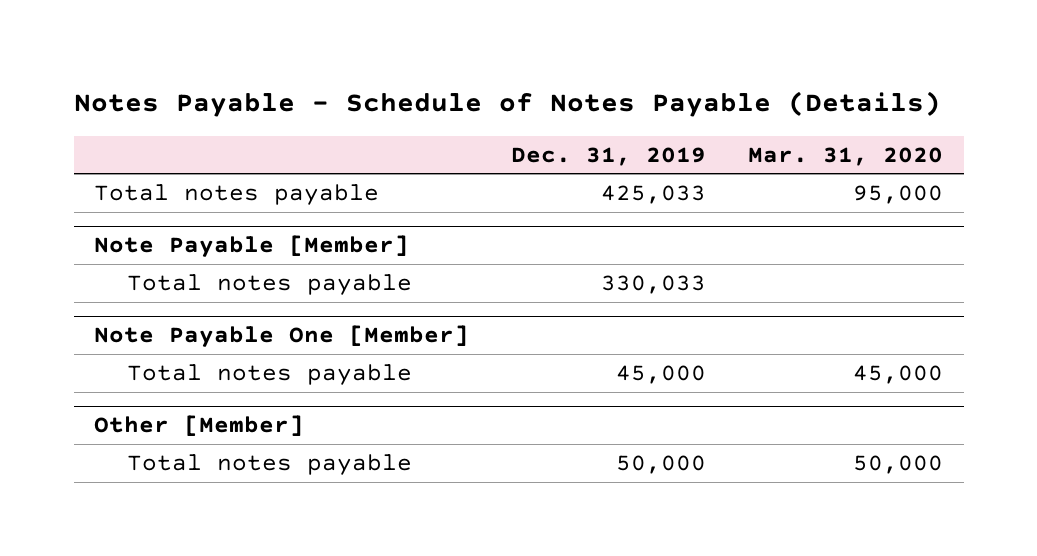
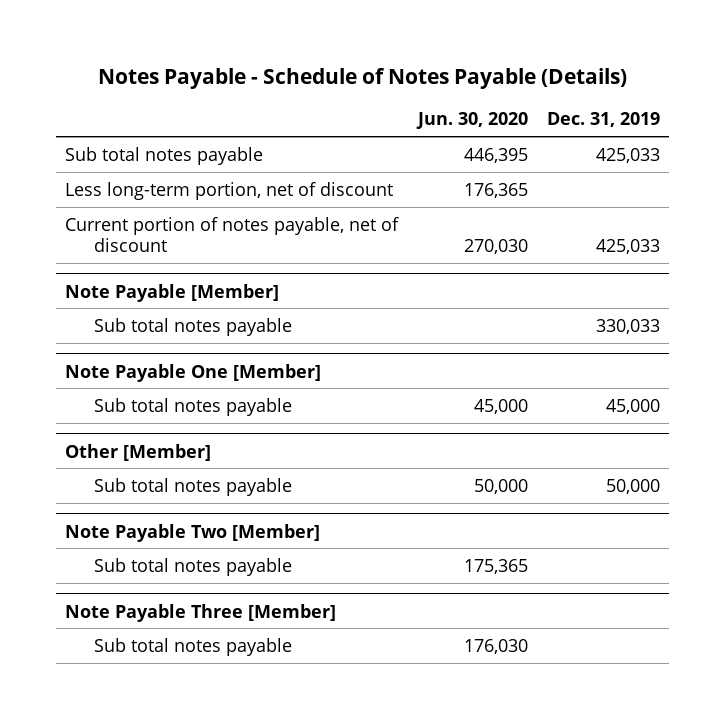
[748,146,944,166] Mar. 31, 2020 -> none
none -> [415,112,528,130] Jun. 30, 2020
[94,183,380,205] Total notes payable -> [65,146,264,165] Sub total notes payable
none -> [65,181,394,200] Less long-term portion, net of discount
none -> [65,216,400,253] Current portion of notes payable, net of discount
[126,273,412,295] Total notes payable -> [93,317,292,336] Sub total notes payable
[126,363,412,385] Total notes payable -> [93,397,292,416] Sub total notes payable
[126,453,412,475] Total notes payable -> [93,477,292,496] Sub total notes payable
none -> [65,523,321,542] Note Payable Two [Member]
none -> [93,557,292,576] Sub total notes payable
none -> [65,603,337,622] Note Payable Three [Member]
none -> [93,637,292,656] Sub total notes payable

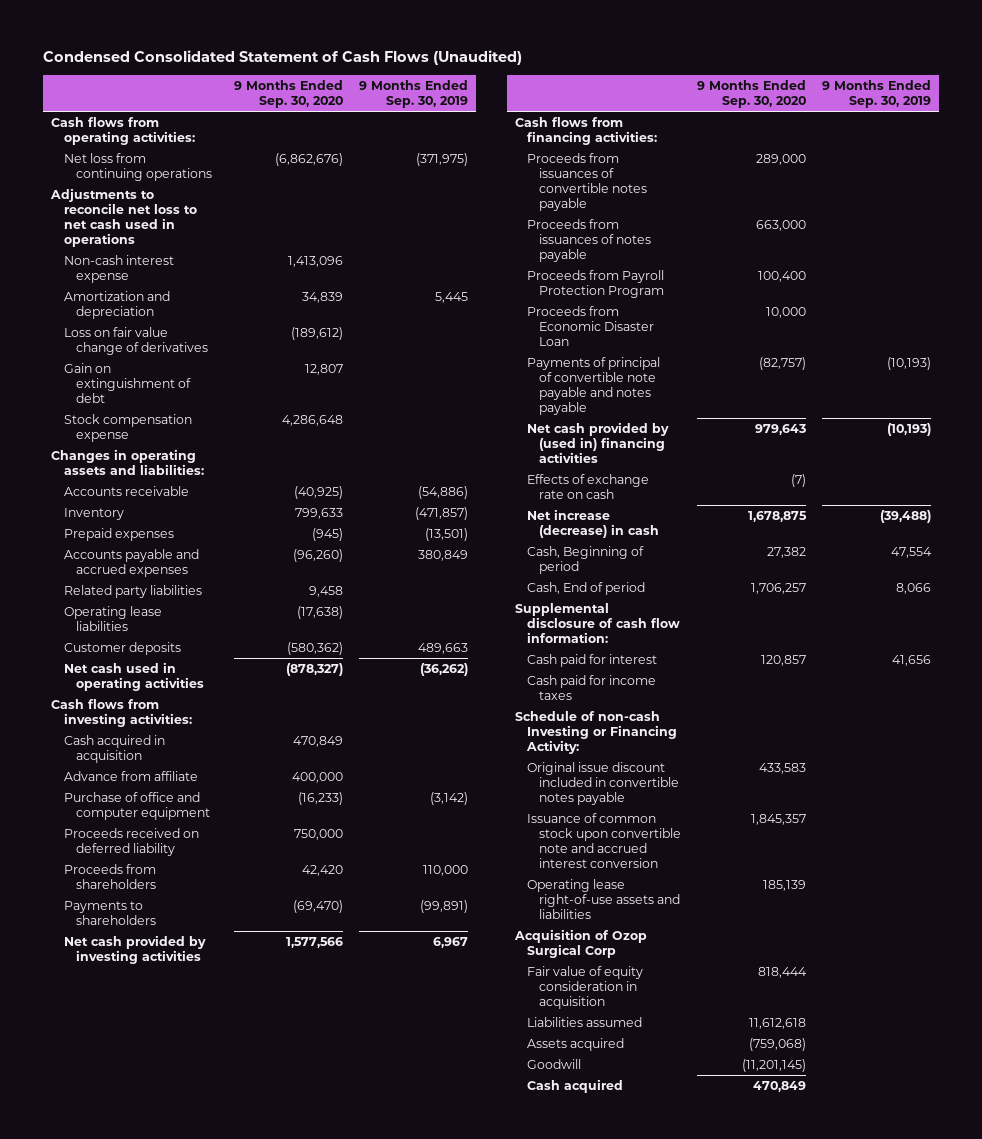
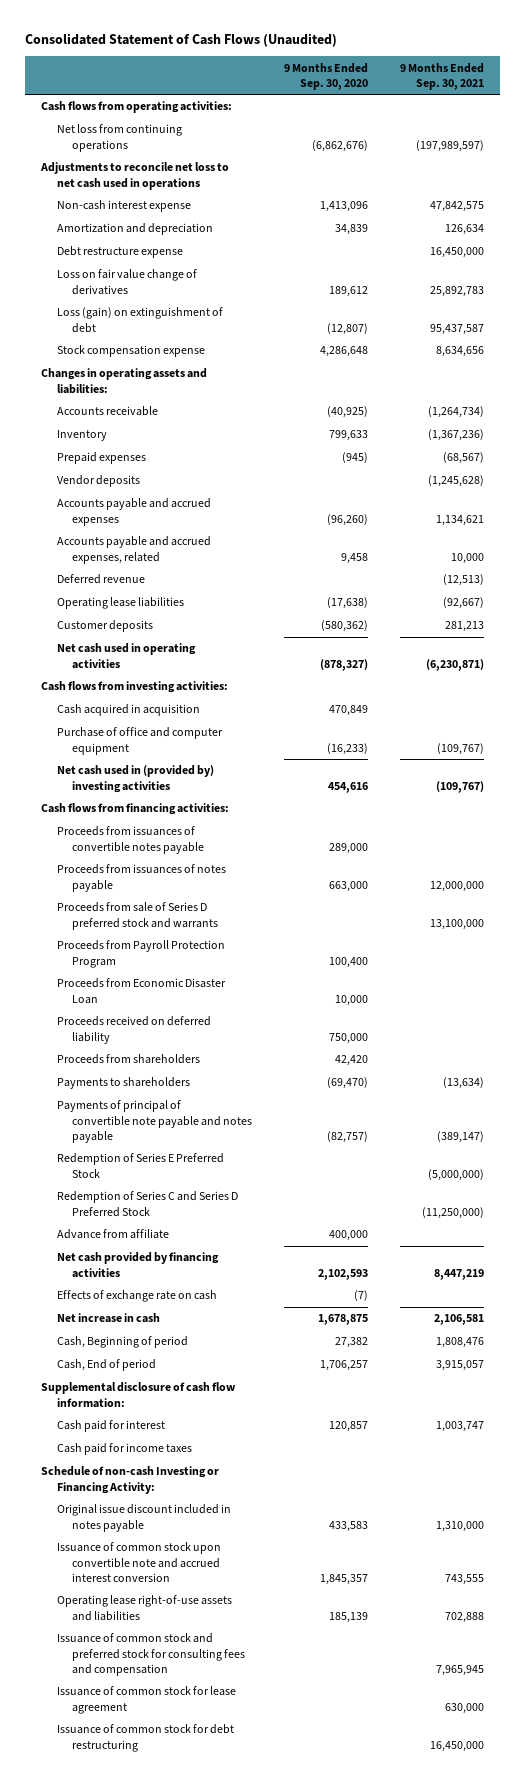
[43,50,523,66] Condensed Consolidated Statement of Cash Flows (Unaudited) -> [25,32,338,47] Consolidated Statement of Cash Flows (Unaudited)
[358,79,468,108] 9 Months Ended Sep. 30, 2019 -> none
none -> [400,62,485,90] 9 Months Ended Sep. 30, 2021
none -> [56,246,183,259] Debt restructure expense
[290,326,343,340] (189,612) -> [329,285,369,297] 189,612
[63,362,192,404] Gain on extinguishment of debt -> [56,307,223,333] Loss (gain) on extinguishment of debt
[304,363,343,375] 12,807 -> [327,322,369,335] (12,807)
none -> [56,475,140,488] Vendor deposits
[63,584,202,598] Related party liabilities -> [56,536,211,564] Accounts payable and accrued expenses, related
none -> [56,574,145,585] Deferred revenue
[63,934,206,965] Net cash provided by investing activities -> [56,765,214,793] Net cash used in (provided by) investing activities
[285,936,343,948] 1,577,566 -> [328,781,369,793] 454,616
none -> [56,902,219,930] Proceeds from sale of Series D preferred stock and warrants
[63,827,199,857] Proceeds received on deferred liability -> [56,1016,211,1044] Proceeds received on deferred liability
[63,863,157,890] Proceeds from shareholders -> [56,1054,200,1065] Proceeds from shareholders
[63,900,157,926] Payments to shareholders -> [56,1077,190,1090] Payments to shareholders
none -> [56,1153,224,1178] Redemption of Series E Preferred Stock
none -> [56,1191,238,1217] Redemption of Series C and Series D Preferred Stock
[63,770,198,781] Advance from affiliate -> [56,1229,169,1240] Advance from affiliate
[526,421,669,464] Net cash provided by (used in) financing activities -> [56,1252,219,1278] Net cash provided by financing activities
[755,423,807,435] 979,643 -> [318,1268,369,1280] 2,102,593
[526,508,660,539] Net increase (decrease) in cash -> [56,1313,160,1324] Net increase in cash
[526,761,680,806] Original issue discount included in convertible notes payable -> [56,1504,231,1532] Original issue discount included in notes payable
[513,928,647,959] Acquisition of Ozop Surgical Corp -> none
[526,965,643,1010] Fair value of equity consideration in acquisition -> none
[526,1016,642,1027] Liabilities assumed -> none
[526,1037,624,1051] Assets acquired -> none
[526,1058,581,1069] Goodwill -> none
[526,1078,623,1093] Cash acquired -> none
none -> [56,1633,246,1676] Issuance of common stock and preferred stock for consulting fees and compensation
none -> [56,1686,236,1714] Issuance of common stock for lease agreement
none -> [56,1724,234,1752] Issuance of common stock for debt restructuring

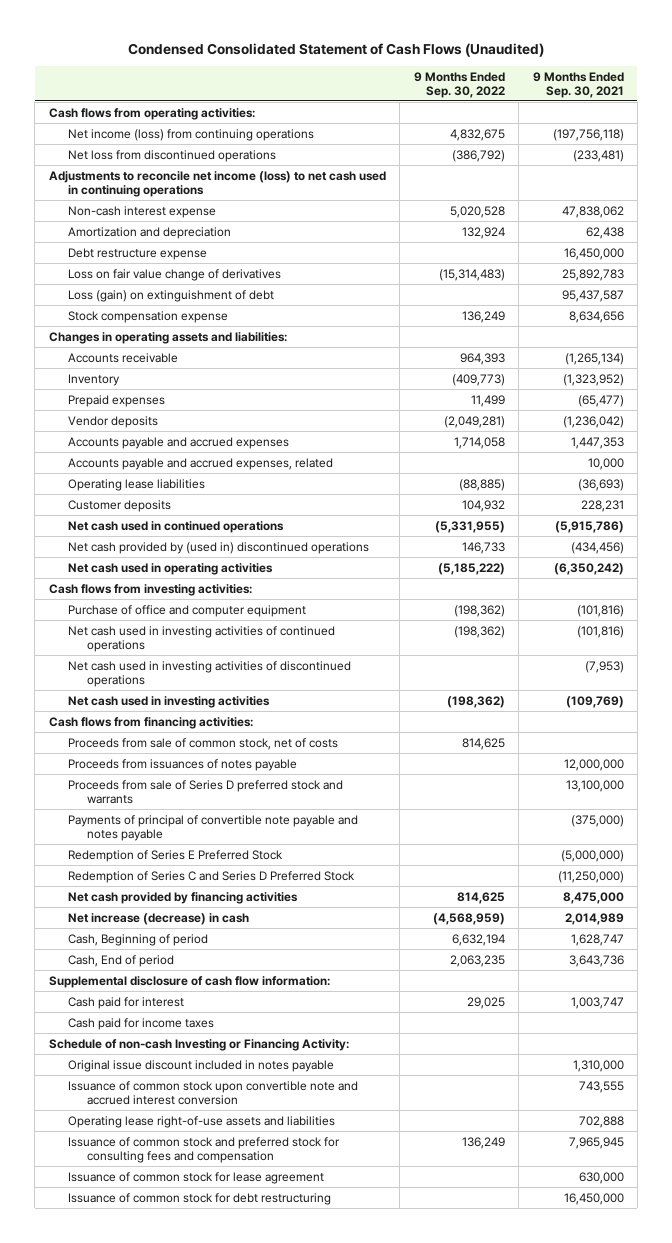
[25,32,338,47] Consolidated Statement of Cash Flows (Unaudited) -> [128,42,545,57] Condensed Consolidated Statement of Cash Flows (Unaudited)
[284,62,369,90] 9 Months Ended Sep. 30, 2020 -> none
none -> [413,71,505,98] 9 Months Ended Sep. 30, 2022
[56,124,182,152] Net loss from continuing operations -> [67,128,314,141] Net income (loss) from continuing operations
[416,139,485,152] (197,989,597) -> [552,128,624,141] (197,756,118)
none -> [67,149,276,162] Net loss from discontinued operations
[40,162,230,190] Adjustments to reconcile net loss to net cash used in operations -> [48,170,386,197] Adjustments to reconcile net income (loss) to net cash used in continuing operations
[430,201,485,213] 47,842,575 -> [561,205,624,218] 47,838,062
[445,224,485,236] 126,634 -> [585,226,624,239] 62,438
[428,406,485,419] (1,264,734) -> [564,352,624,365] (1,265,134)
[428,429,485,442] (1,367,236) -> [562,373,624,386] (1,323,952)
[443,452,485,465] (68,567) -> [577,394,624,407] (65,477)
[428,475,485,488] (1,245,628) -> [562,415,624,428] (1,236,042)
[436,514,485,526] 1,134,621 -> [570,436,624,449] 1,447,353
[56,574,145,585] Deferred revenue -> none
[443,597,485,610] (92,667) -> [577,478,624,491] (36,693)
[445,621,485,633] 281,213 -> [580,499,624,512] 228,231
none -> [67,520,284,533] Net cash used in continued operations
none -> [67,541,369,554] Net cash provided by (used in) discontinued operations
[426,658,485,671] (6,230,871) -> [553,562,624,575] (6,350,242)
[56,704,200,717] Cash acquired in acquisition -> none
[437,742,485,755] (109,767) -> [576,604,624,617] (101,816)
none -> [67,625,335,652] Net cash used in investing activities of continued operations
none -> [67,660,351,687] Net cash used in investing activities of discontinued operations
[56,765,214,793] Net cash used in (provided by) investing activities -> [67,695,270,708] Net cash used in investing activities
[436,780,485,793] (109,767) -> [565,695,624,708] (109,769)
[56,826,205,854] Proceeds from issuances of convertible notes payable -> none
none -> [67,737,338,750] Proceeds from sale of common stock, net of costs
[56,940,225,968] Proceeds from Payroll Protection Program -> none
[56,978,226,1004] Proceeds from Economic Disaster Loan -> none
[56,1016,211,1044] Proceeds received on deferred liability -> none
[56,1054,200,1065] Proceeds from shareholders -> none
[56,1077,190,1090] Payments to shareholders -> none
[437,1130,485,1143] (389,147) -> [570,814,624,827] (375,000)
[56,1229,169,1240] Advance from affiliate -> none
[56,1290,217,1303] Effects of exchange rate on cash -> none
[434,1268,485,1280] 8,447,219 -> [562,891,624,904] 8,475,000
[56,1313,160,1324] Net increase in cash -> [67,912,249,925] Net increase (decrease) in cash
[434,1314,485,1326] 2,106,581 -> [564,912,624,925] 2,014,989
[436,1337,485,1349] 1,808,476 -> [570,933,624,946] 1,628,747
[436,1360,485,1372] 3,915,057 -> [568,954,624,967] 3,643,736

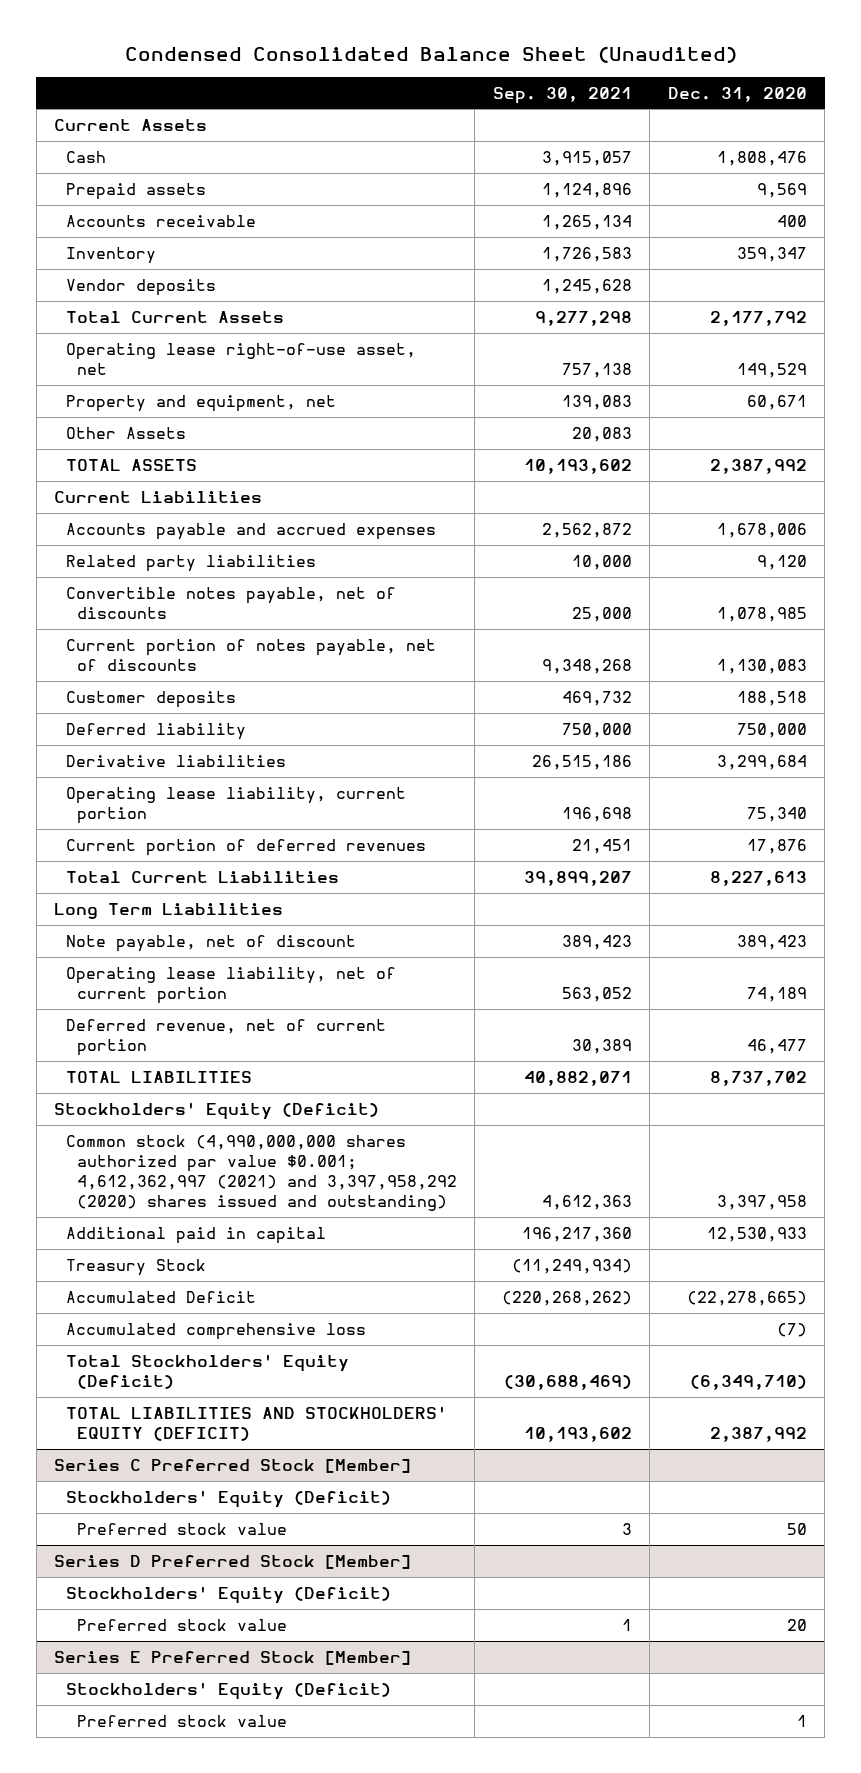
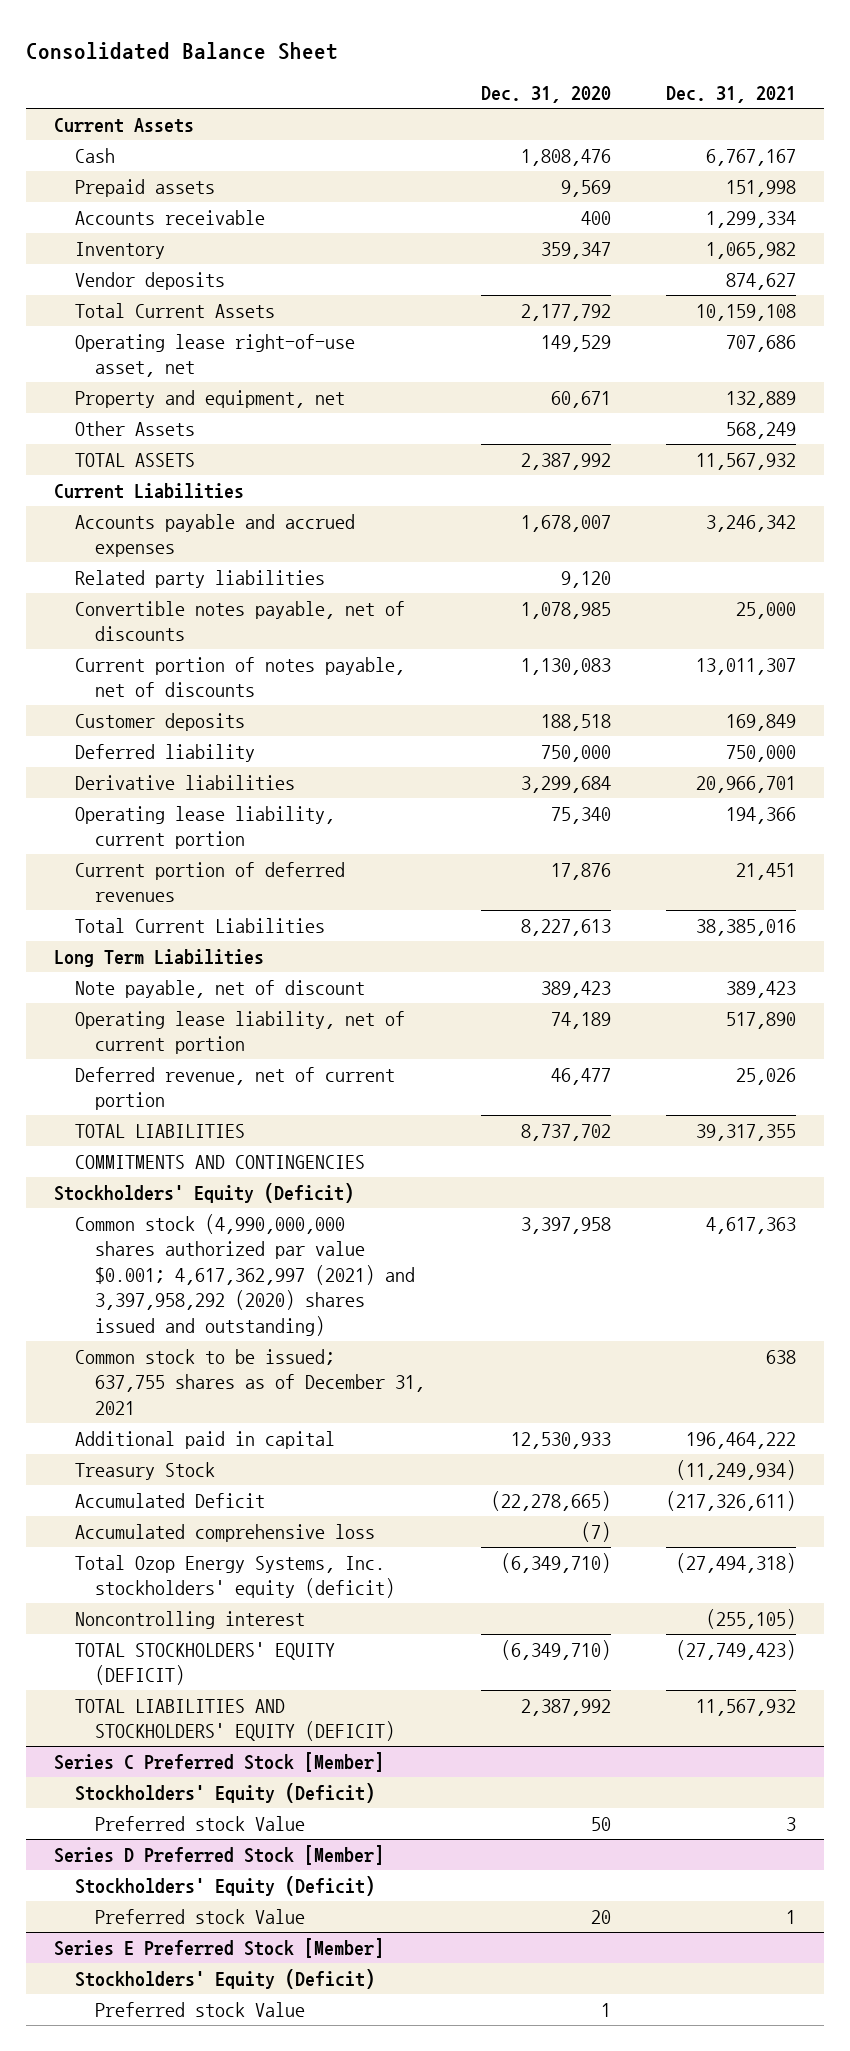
[124,45,737,63] Condensed Consolidated Balance Sheet (Unaudited) -> [26,41,339,60] Consolidated Balance Sheet
[492,86,632,104] Sep. 30, 2021 -> none
none -> [666,86,797,104] Dec. 31, 2021
[716,522,807,538] 1,678,006 -> [520,514,611,532] 1,678,007
none -> [74,1154,365,1169] COMMITMENTS AND CONTINGENCIES
[65,1134,457,1212] Common stock (4,990,000,000 shares authorized par value $0.001; 4,612,362,997 (2021) and 3,397,958,292 (2020) shares issued and outstanding) -> [74,1213,416,1336] Common stock (4,990,000,000 shares authorized par value $0.001; 4,617,362,997 (2021) and 3,397,958,292 (2020) shares issued and outstanding)
none -> [74,1348,426,1415] Common stock to be issued; 637,755 shares as of December 31, 2021
[65,1353,349,1389] Total Stockholders' Equity (Deficit) -> [74,1554,396,1599] Total Ozop Energy Systems, Inc. stockholders' equity (deficit)
none -> [74,1610,305,1629] Noncontrolling interest
none -> [74,1641,335,1686] TOTAL STOCKHOLDERS' EQUITY (DEFICIT)
[76,1522,287,1535] Preferred stock value -> [95,1815,306,1831] Preferred stock Value
[76,1618,287,1631] Preferred stock value -> [95,1908,306,1924] Preferred stock Value
[76,1714,287,1727] Preferred stock value -> [95,2001,306,2017] Preferred stock Value

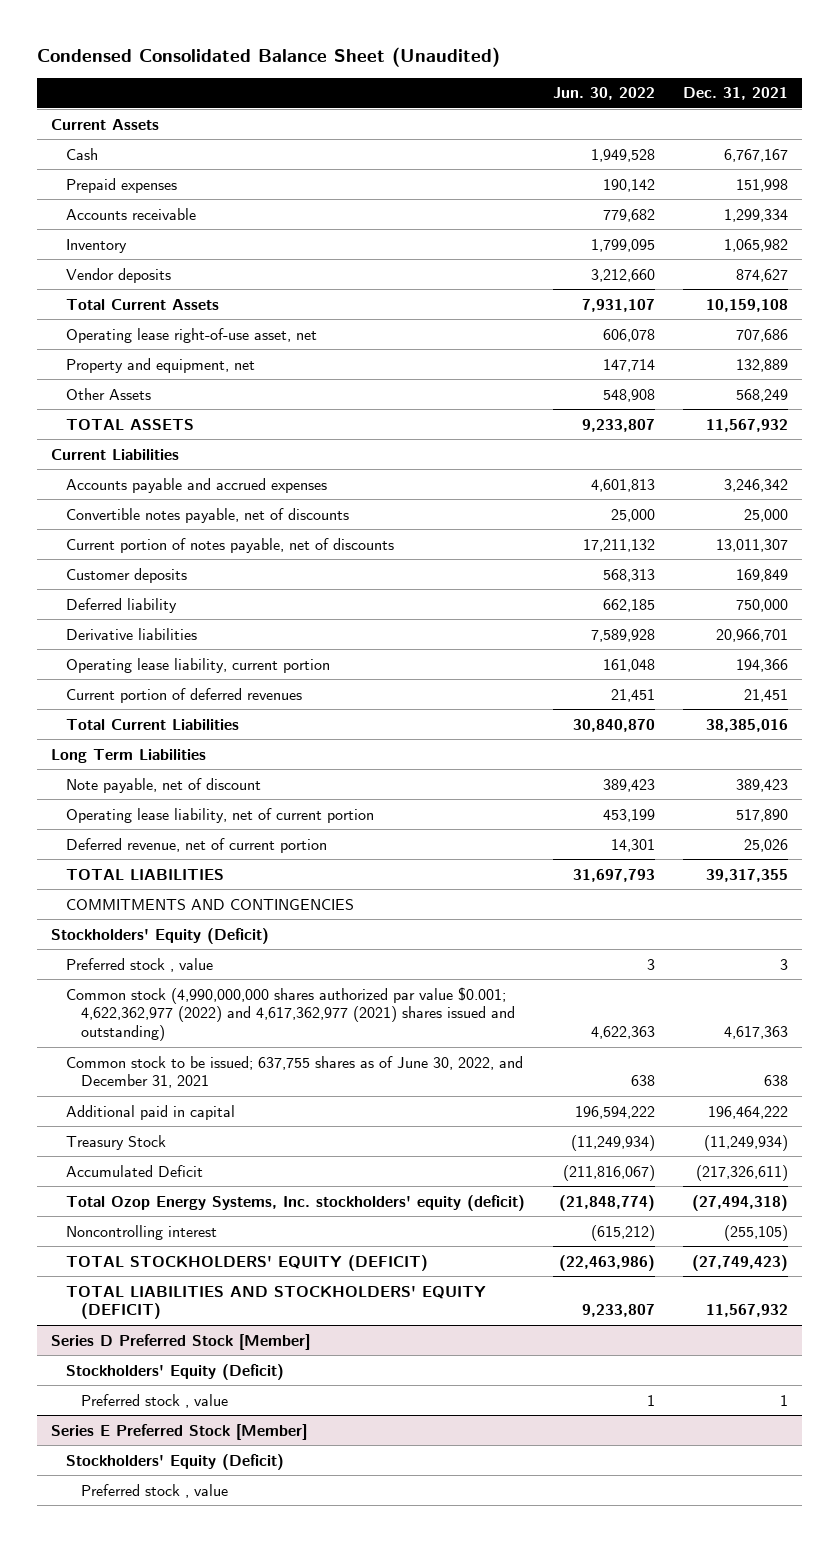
[26,41,339,60] Consolidated Balance Sheet -> [36,46,500,67] Condensed Consolidated Balance Sheet (Unaudited)
[480,86,611,104] Dec. 31, 2020 -> none
none -> [552,87,655,101] Jun. 30, 2022
[74,178,215,197] Prepaid assets -> [65,177,177,193] Prepaid expenses
[74,569,325,588] Related party liabilities -> none
none -> [65,957,213,972] Preferred stock , value
[74,1213,416,1336] Common stock (4,990,000,000 shares authorized par value $0.001; 4,617,362,997 (2021) and 3,397,958,292 (2020) shares issued and outstanding) -> [65,986,515,1042] Common stock (4,990,000,000 shares authorized par value $0.001; 4,622,362,977 (2022) and 4,617,362,977 (2021) shares issued and outstanding)
[74,1348,426,1415] Common stock to be issued; 637,755 shares as of December 31, 2021 -> [65,1055,523,1089] Common stock to be issued; 637,755 shares as of June 30, 2022, and December 31, 2021
[74,1523,375,1542] Accumulated comprehensive loss -> none
[54,1751,385,1772] Series C Preferred Stock [Member] -> none
[74,1782,375,1803] Stockholders' Equity (Deficit) -> none
[95,1815,306,1831] Preferred stock Value -> none
[95,1908,306,1924] Preferred stock Value -> [80,1393,228,1408] Preferred stock , value
[95,2001,306,2017] Preferred stock Value -> [80,1483,228,1498] Preferred stock , value

